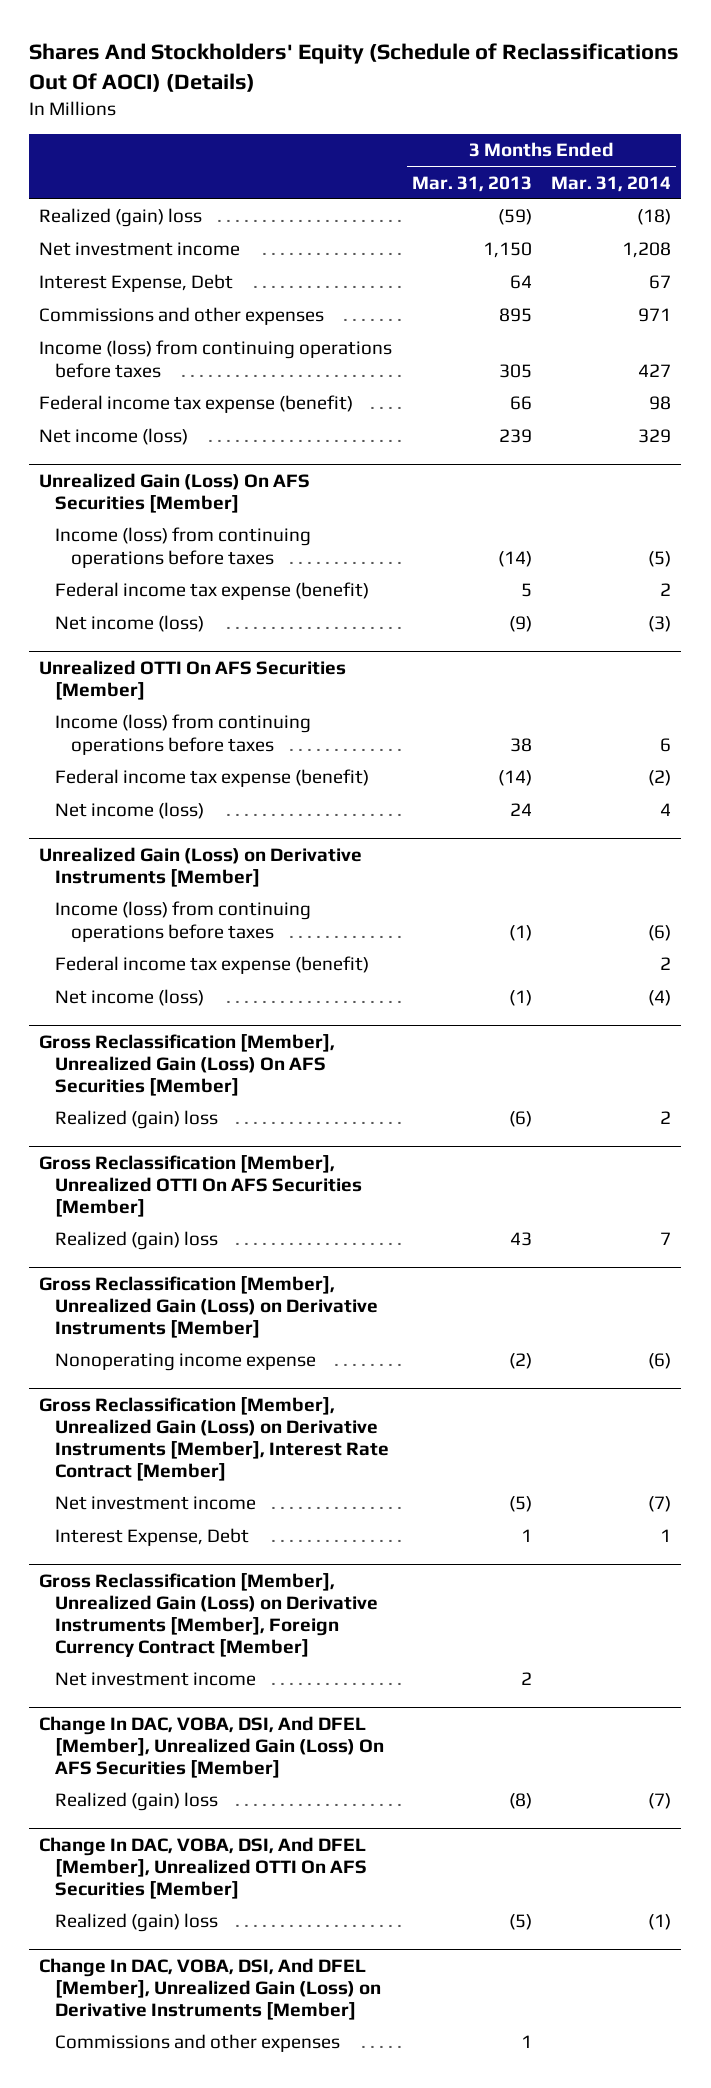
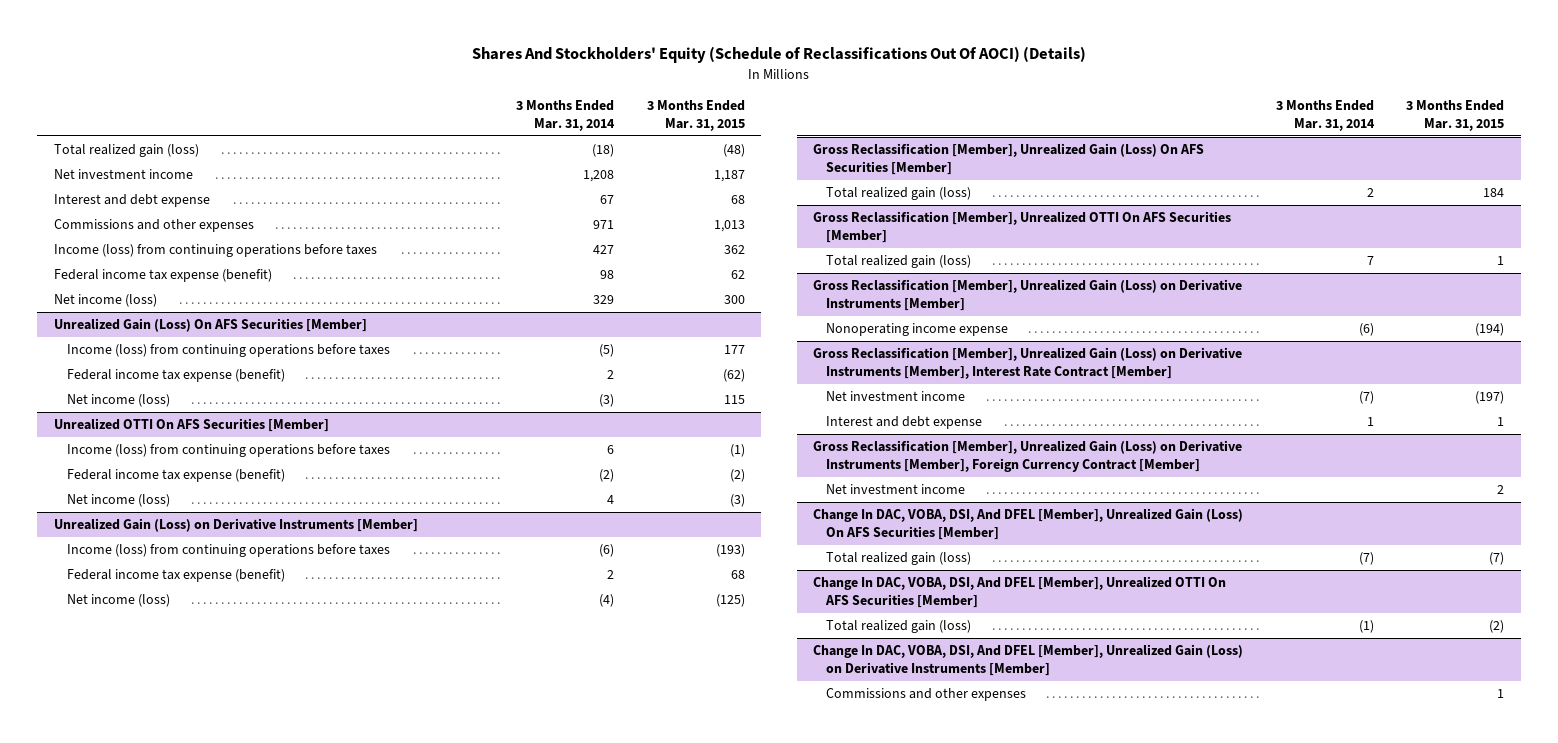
[411,175,532,192] Mar. 31, 2013 -> none
none -> [646,99,745,132] 3 Months Ended Mar. 31, 2015
[39,208,203,228] Realized (gain) loss -> [53,144,199,158] Total realized gain (loss)
[39,274,234,293] Interest Expense, Debt -> [53,194,210,208] Interest and debt expense
[55,1110,219,1130] Realized (gain) loss -> [826,187,972,201] Total realized gain (loss)
[55,1231,219,1251] Realized (gain) loss -> [826,255,972,269] Total realized gain (loss)
[55,1528,250,1547] Interest Expense, Debt -> [826,416,983,430] Interest and debt expense
[55,1792,219,1812] Realized (gain) loss -> [826,552,972,566] Total realized gain (loss)
[55,1913,219,1933] Realized (gain) loss -> [826,620,972,634] Total realized gain (loss)

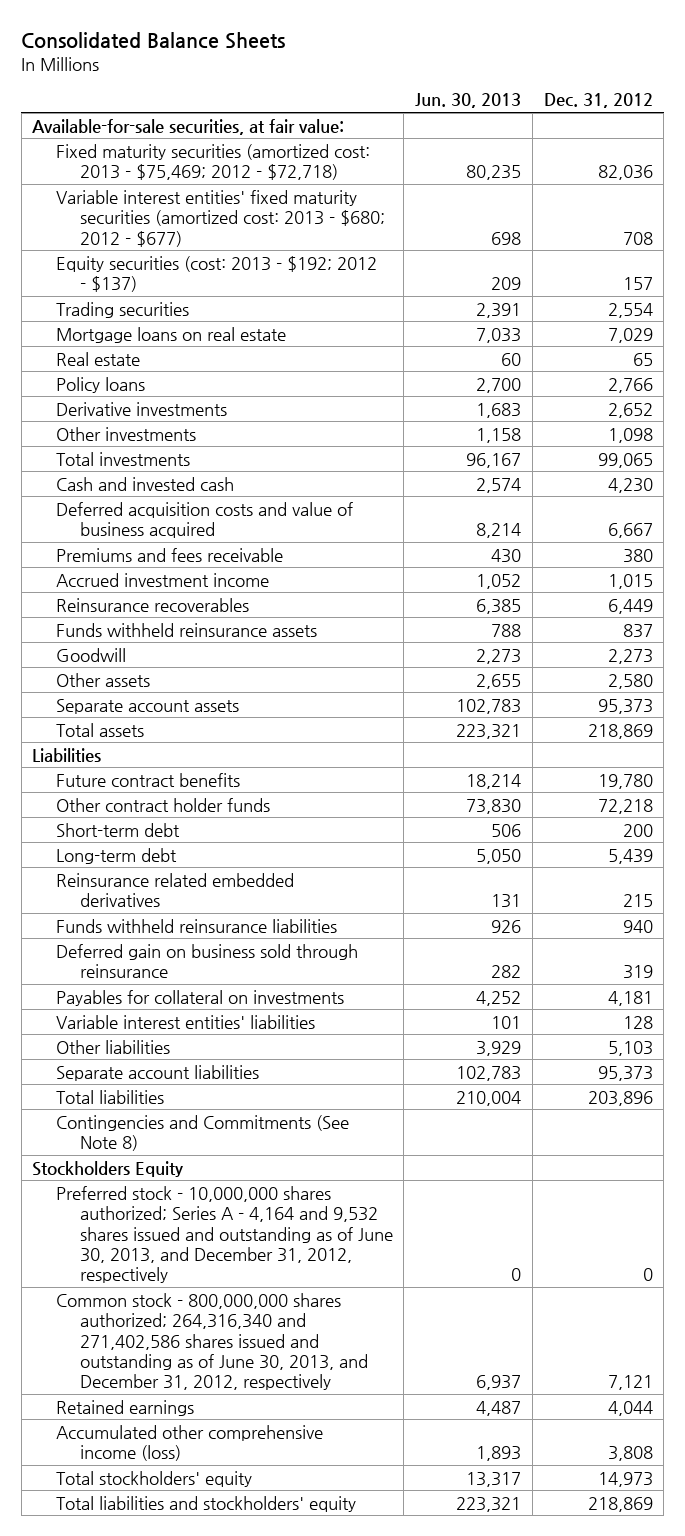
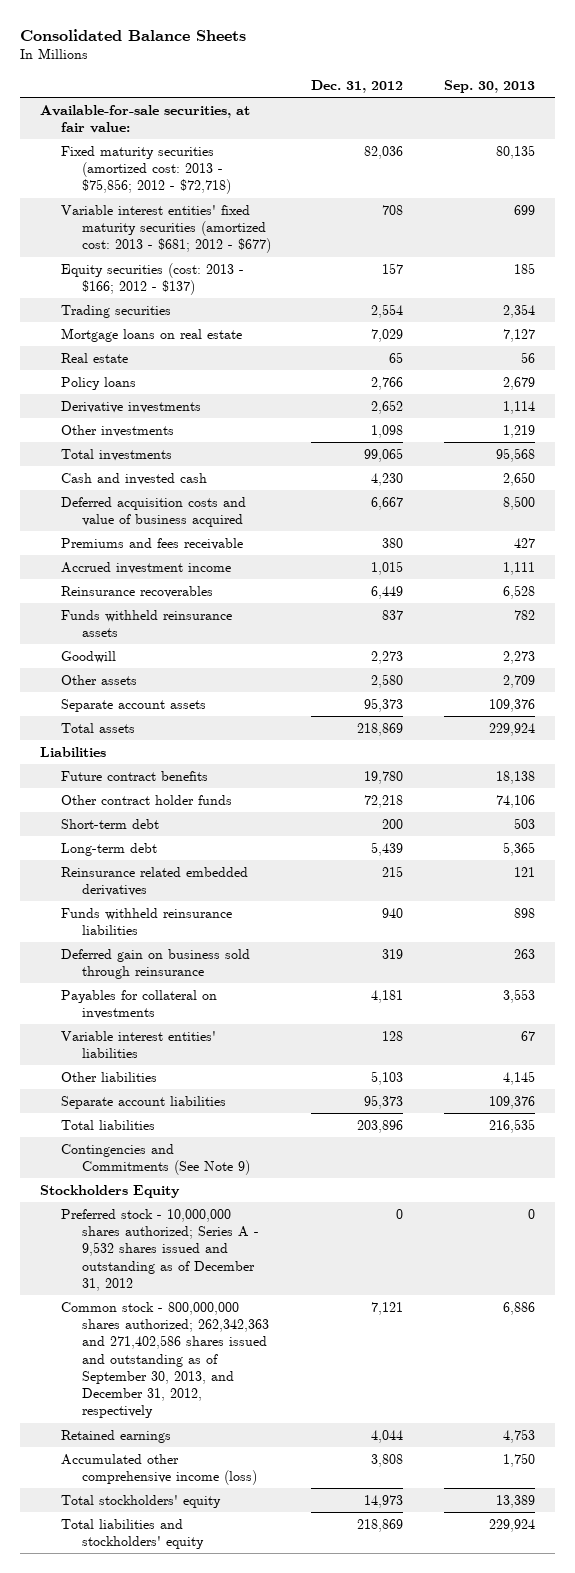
[415,93,522,109] Jun. 30, 2013 -> none
none -> [443,79,535,93] Sep. 30, 2013
[55,143,370,181] Fixed maturity securities (amortized cost: 2013 - $75,469; 2012 - $72,718) -> [61,145,232,195] Fixed maturity securities (amortized cost: 2013 - $75,856; 2012 - $72,718)
[55,189,385,247] Variable interest entities' fixed maturity securities (amortized cost: 2013 - $680; 2012 - $677) -> [61,204,272,254] Variable interest entities' fixed maturity securities (amortized cost: 2013 - $681; 2012 - $677)
[55,255,377,293] Equity securities (cost: 2013 - $192; 2012 - $137) -> [61,262,245,296] Equity securities (cost: 2013 - $166; 2012 - $137)
[55,1114,349,1152] Contingencies and Commitments (See Note 8) -> [61,1143,251,1176] Contingencies and Commitments (See Note 9)
[55,1185,393,1284] Preferred stock - 10,000,000 shares authorized; Series A - 4,164 and 9,532 shares issued and outstanding as of June 30, 2013, and December 31, 2012, respectively -> [61,1208,260,1291] Preferred stock - 10,000,000 shares authorized; Series A - 9,532 shares issued and outstanding as of December 31, 2012
[55,1292,368,1391] Common stock - 800,000,000 shares authorized; 264,316,340 and 271,402,586 shares issued and outstanding as of June 30, 2013, and December 31, 2012, respectively -> [61,1301,270,1419] Common stock - 800,000,000 shares authorized; 262,342,363 and 271,402,586 shares issued and outstanding as of September 30, 2013, and December 31, 2012, respectively

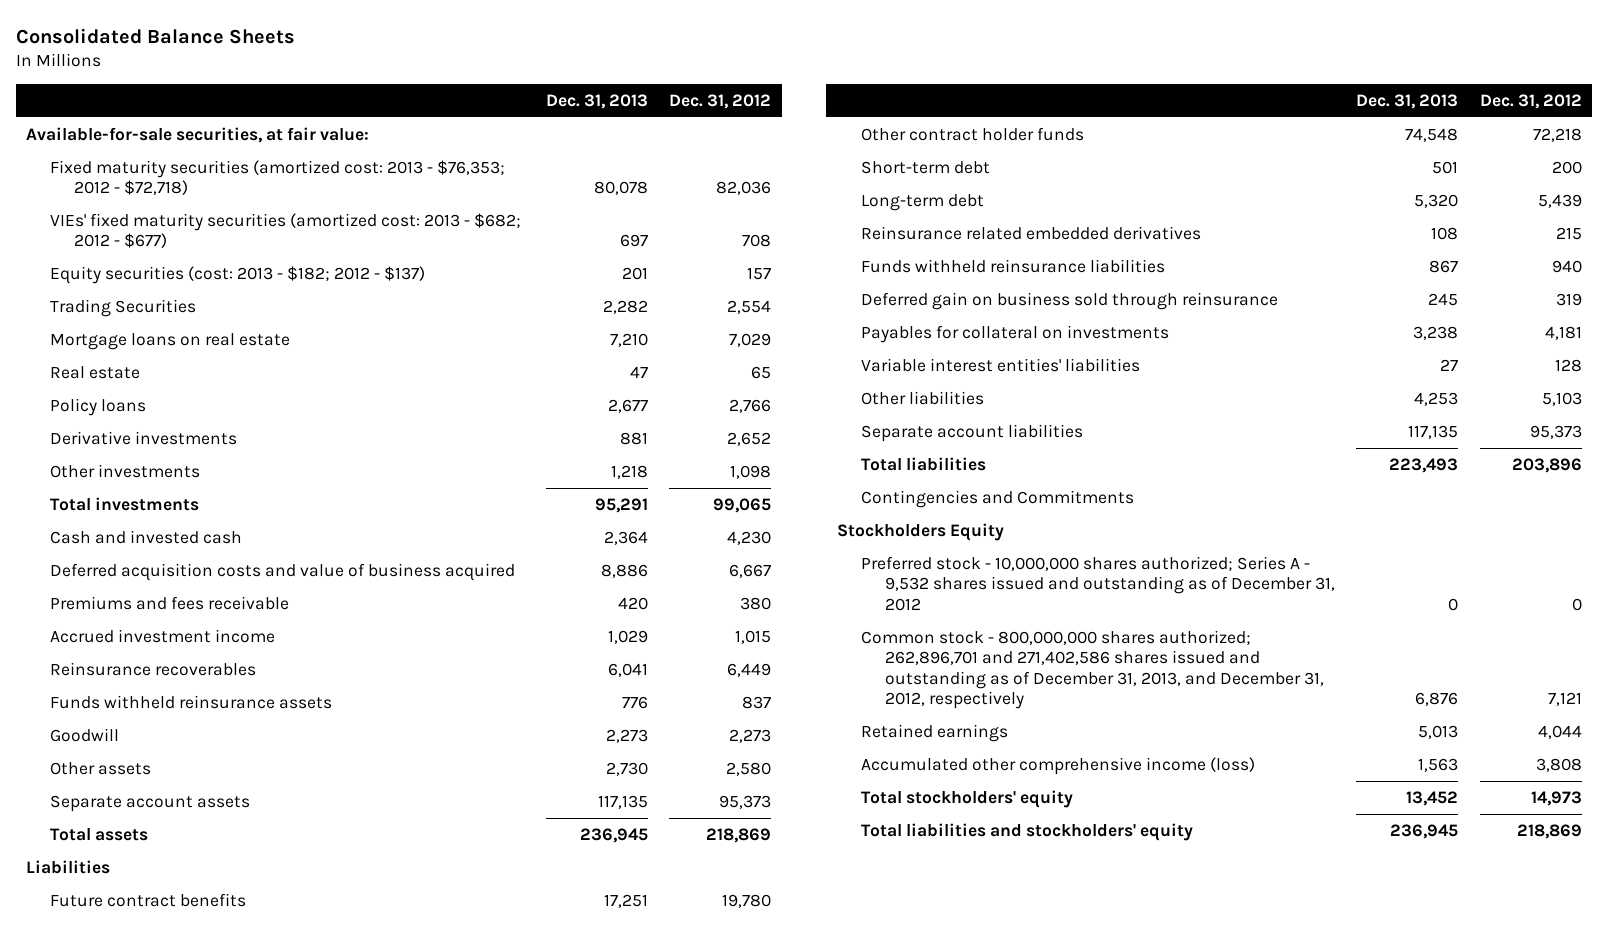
[443,79,535,93] Sep. 30, 2013 -> none
none -> [545,93,648,109] Dec. 31, 2013
[61,145,232,195] Fixed maturity securities (amortized cost: 2013 - $75,856; 2012 - $72,718) -> [50,159,506,196] Fixed maturity securities (amortized cost: 2013 - $76,353; 2012 - $72,718)
[61,204,272,254] Variable interest entities' fixed maturity securities (amortized cost: 2013 - $681; 2012 - $677) -> [50,212,522,249] VIEs' fixed maturity securities (amortized cost: 2013 - $682; 2012 - $677)
[61,262,245,296] Equity securities (cost: 2013 - $166; 2012 - $137) -> [50,265,426,284] Equity securities (cost: 2013 - $182; 2012 - $137)
[61,304,172,318] Trading securities -> [50,298,197,317] Trading Securities
[61,1143,251,1176] Contingencies and Commitments (See Note 9) -> [860,489,1134,508] Contingencies and Commitments
[61,1301,270,1419] Common stock - 800,000,000 shares authorized; 262,342,363 and 271,402,586 shares issued and outstanding as of September 30, 2013, and December 31, 2012, respectively -> [860,629,1324,710] Common stock - 800,000,000 shares authorized; 262,896,701 and 271,402,586 shares issued and outstanding as of December 31, 2013, and December 31, 2012, respectively

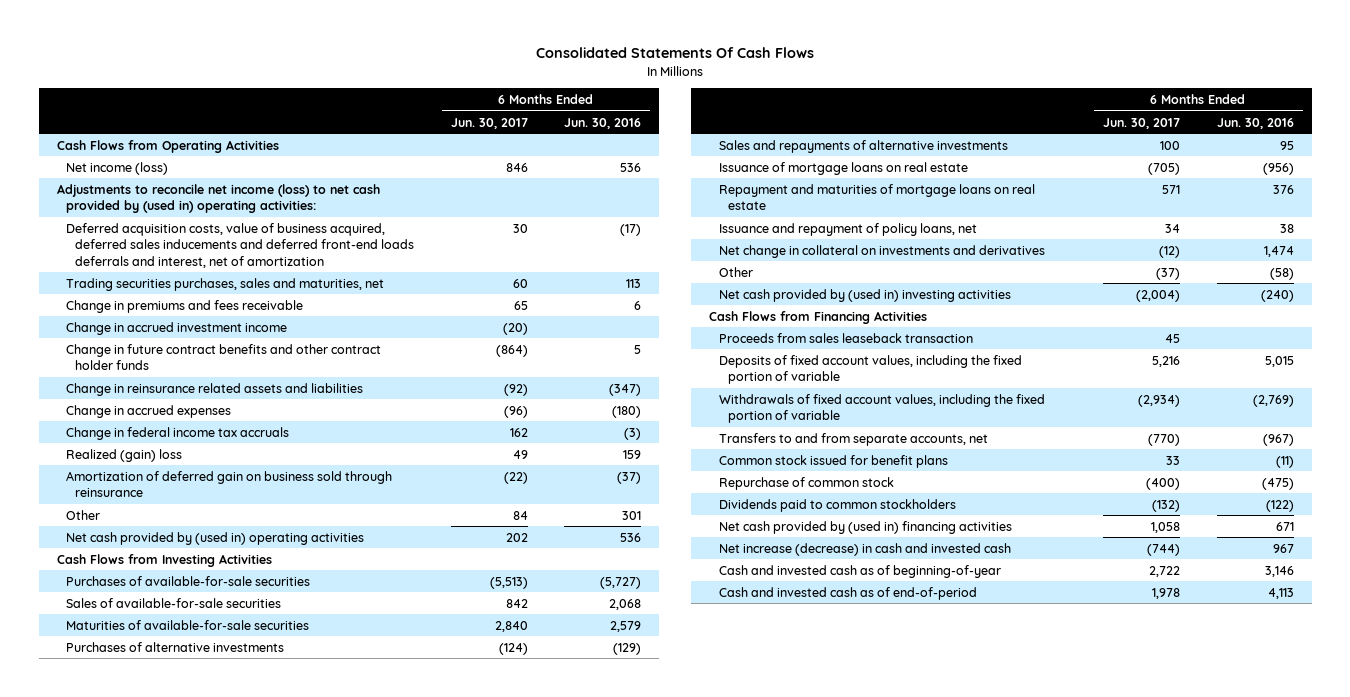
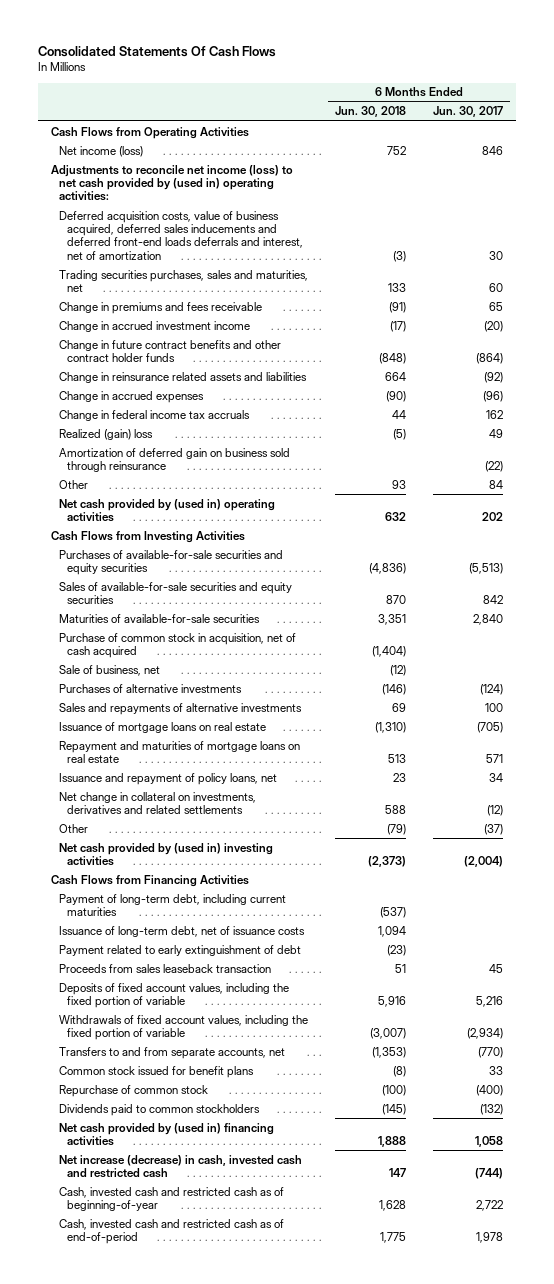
[564,117,642,129] Jun. 30, 2016 -> none
none -> [335,106,407,118] Jun. 30, 2018
[66,575,311,586] Purchases of available-for-sale securities -> [59,549,284,576] Purchases of available-for-sale securities and equity securities
[66,597,282,608] Sales of available-for-sale securities -> [59,581,293,605] Sales of available-for-sale securities and equity securities
none -> [59,632,297,659] Purchase of common stock in acquisition, net of cash acquired
none -> [59,664,161,676] Sale of business, net
[718,244,1045,258] Net change in collateral on investments and derivatives -> [59,791,257,815] Net change in collateral on investments, derivatives and related settlements
none -> [59,893,287,917] Payment of long-term debt, including current maturities
none -> [59,925,306,937] Issuance of long-term debt, net of issuance costs
none -> [59,944,302,956] Payment related to early extinguishment of debt
[718,542,1011,556] Net increase (decrease) in cash and invested cash -> [59,1154,303,1179] Net increase (decrease) in cash, invested cash and restricted cash
[718,564,1001,578] Cash and invested cash as of beginning-of-year -> [59,1186,285,1212] Cash, invested cash and restricted cash as of beginning-of-year
[718,586,977,600] Cash and invested cash as of end-of-period -> [59,1218,285,1245] Cash, invested cash and restricted cash as of end-of-period

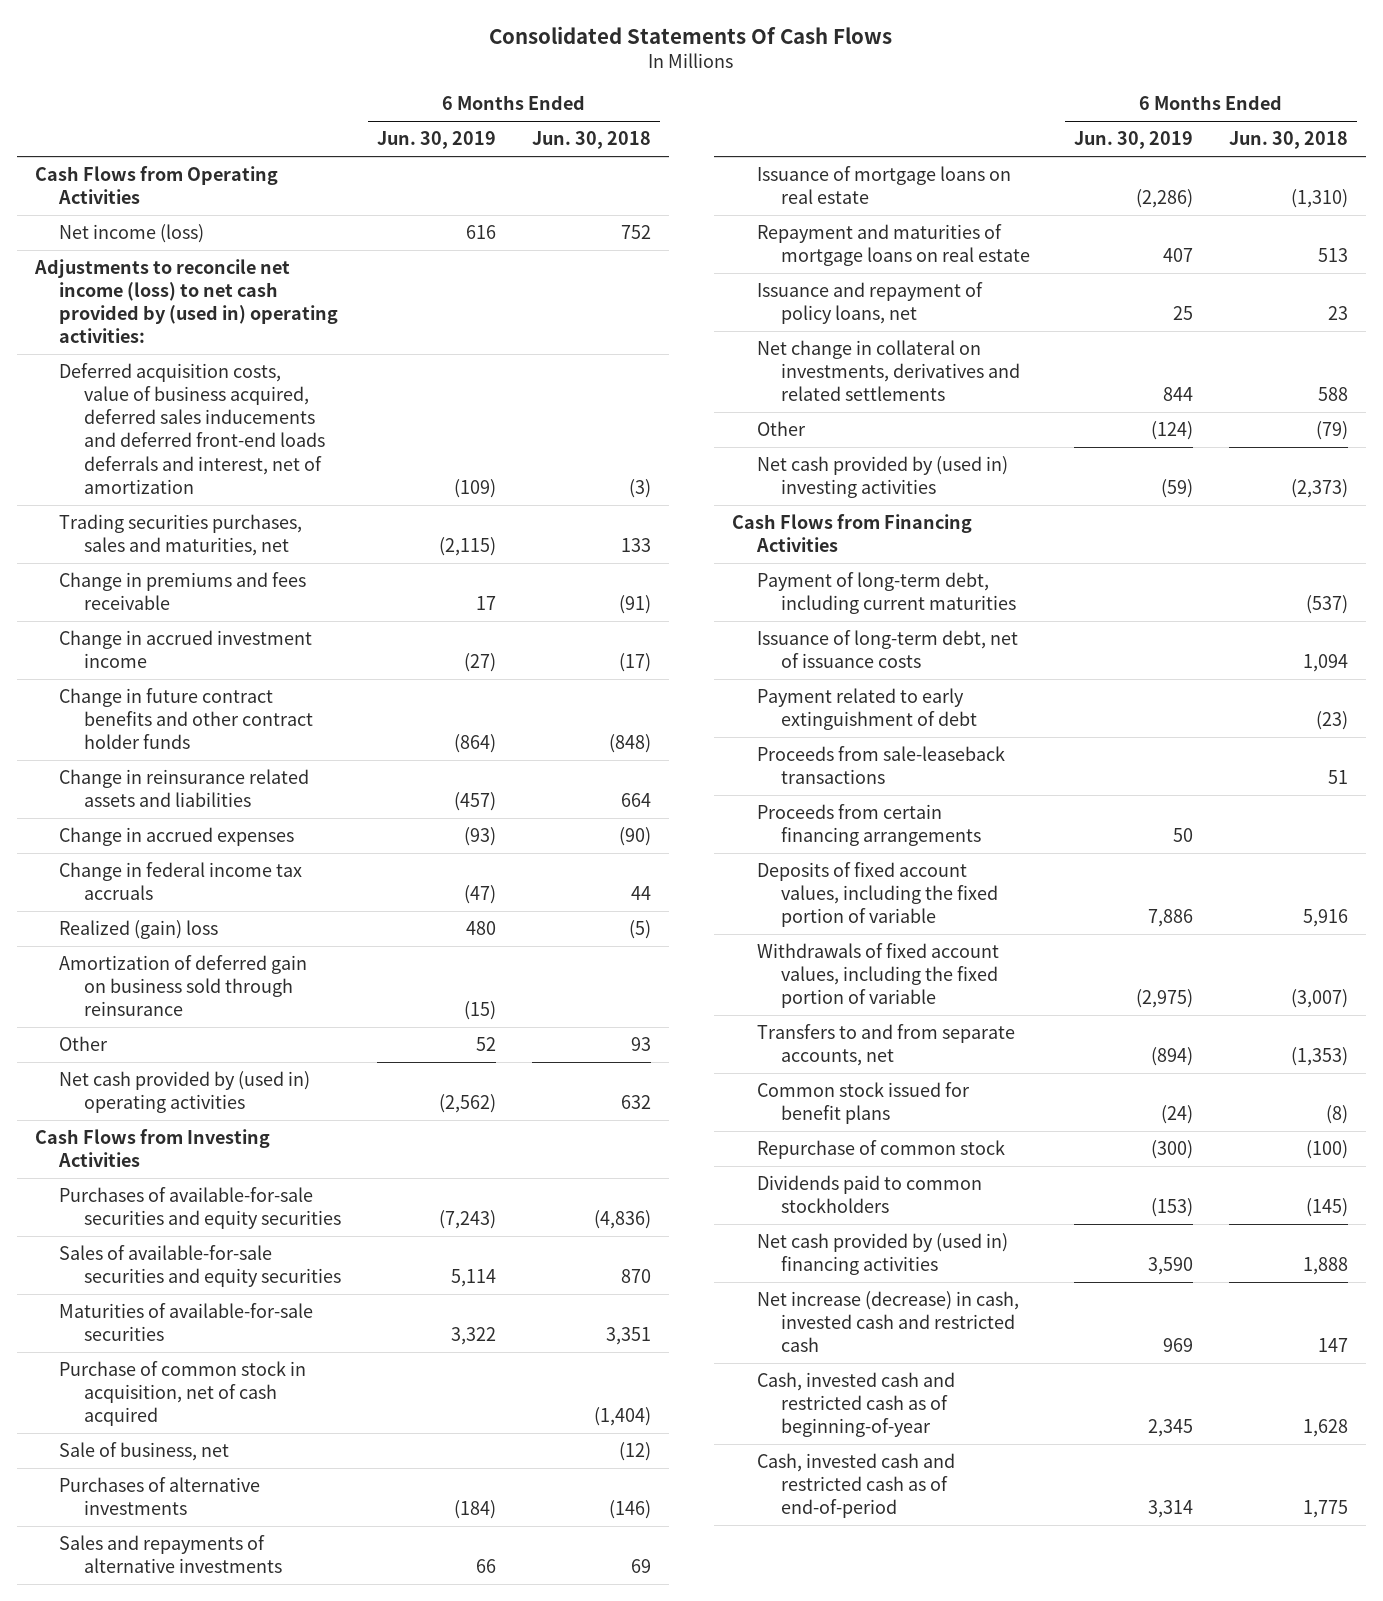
[432,106,503,118] Jun. 30, 2017 -> none
none -> [377,131,497,150] Jun. 30, 2019
[59,963,272,973] Proceeds from sales leaseback transaction -> [756,745,1005,785] Proceeds from sale-leaseback transactions
none -> [756,803,982,847] Proceeds from certain financing arrangements

